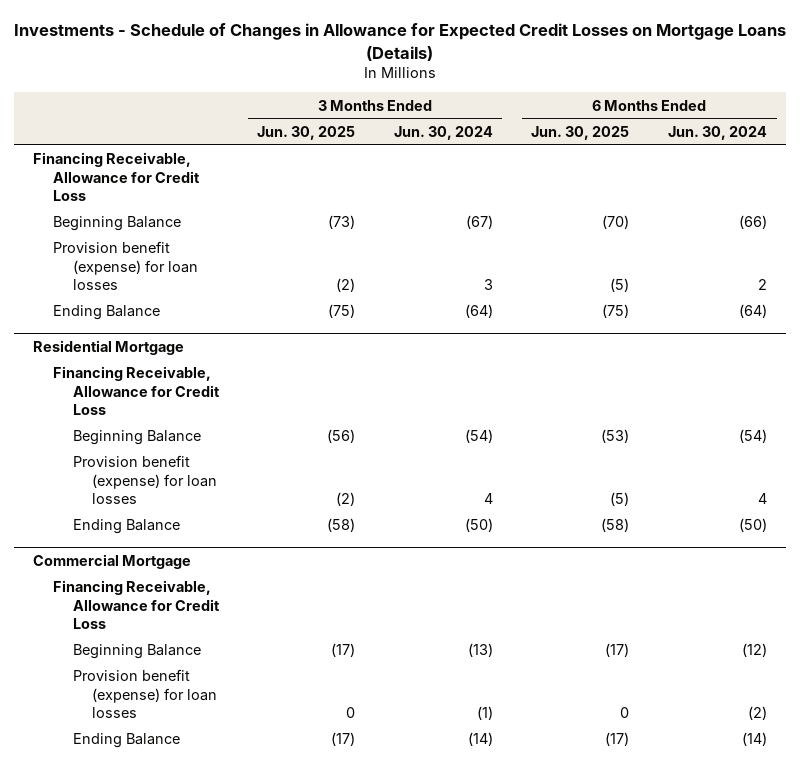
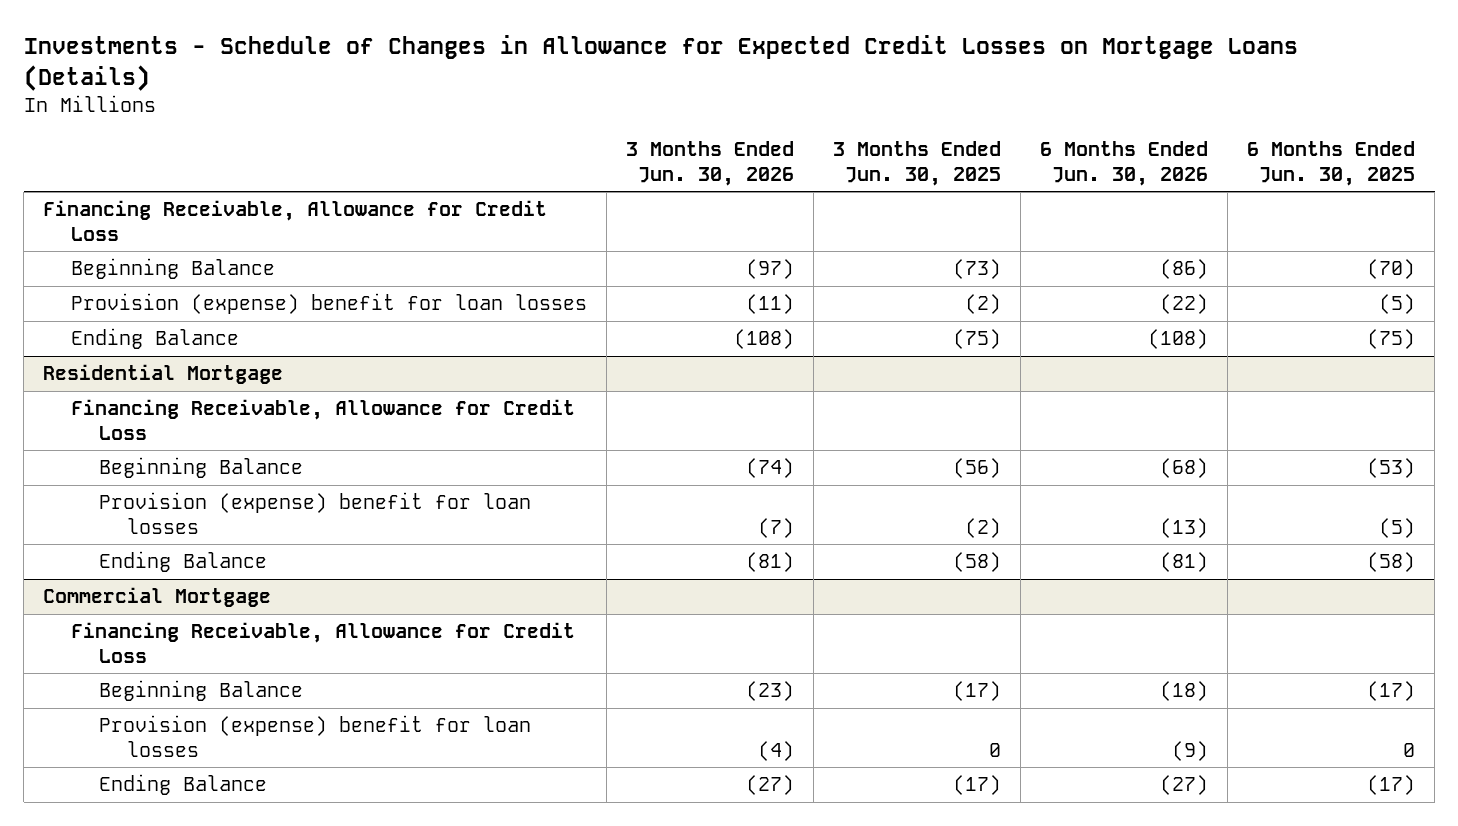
[393,125,493,140] Jun. 30, 2024 -> none
[667,125,767,140] Jun. 30, 2024 -> none
none -> [626,141,795,186] 3 Months Ended Jun. 30, 2026
none -> [1040,141,1209,186] 6 Months Ended Jun. 30, 2026
[53,241,198,291] Provision benefit (expense) for loan losses -> [70,293,587,315] Provision (expense) benefit for loan losses
[72,455,218,505] Provision benefit (expense) for loan losses -> [98,492,531,534] Provision (expense) benefit for loan losses
[72,669,218,719] Provision benefit (expense) for loan losses -> [98,715,531,757] Provision (expense) benefit for loan losses

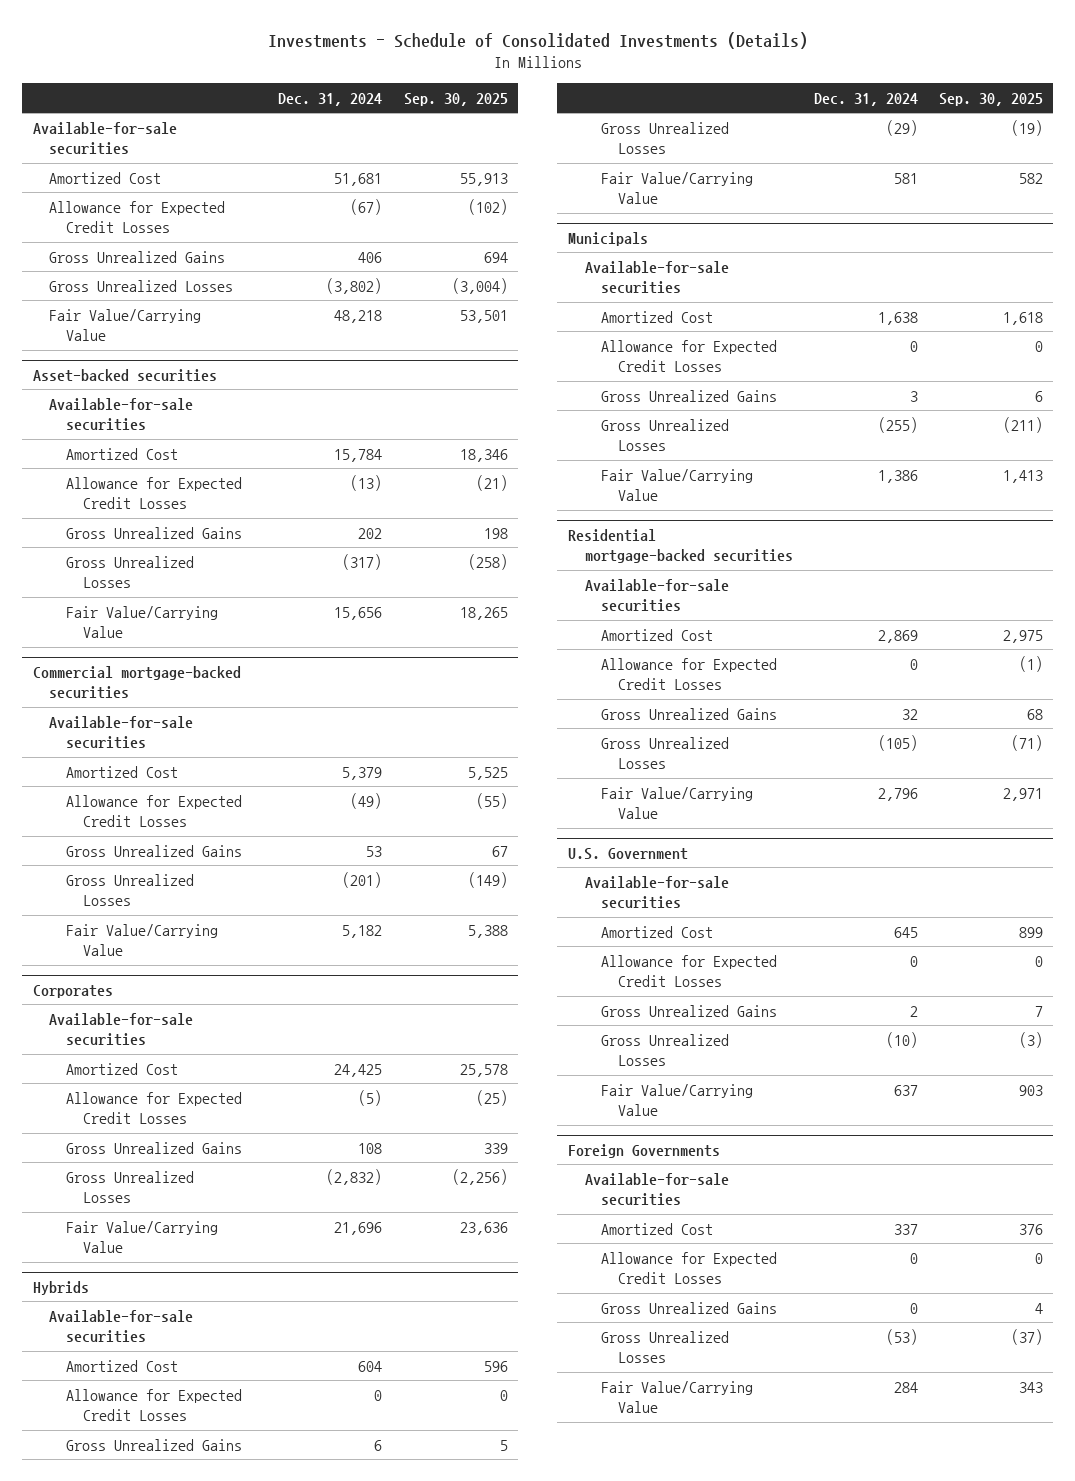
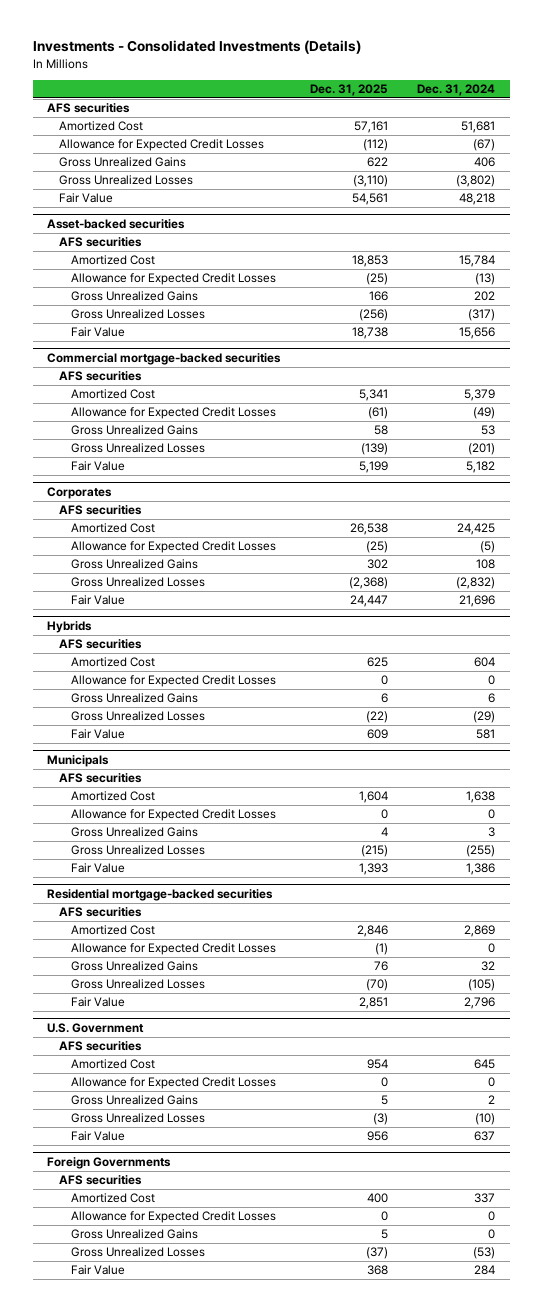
[267,32,808,50] Investments - Schedule of Consolidated Investments (Details) -> [32,40,361,55] Investments - Consolidated Investments (Details)
[403,92,508,106] Sep. 30, 2025 -> none
none -> [309,83,388,96] Dec. 31, 2025
[32,121,177,155] Available-for-sale securities -> [47,103,131,114] AFS securities
[49,308,202,341] Fair Value/Carrying Value -> [58,193,113,204] Fair Value
[49,397,194,431] Available-for-sale securities -> [58,237,142,248] AFS securities
[66,605,219,638] Fair Value/Carrying Value -> [70,327,125,338] Fair Value
[49,715,194,749] Available-for-sale securities -> [58,371,142,382] AFS securities
[66,923,219,956] Fair Value/Carrying Value -> [70,461,125,472] Fair Value
[49,1012,194,1046] Available-for-sale securities -> [58,505,142,516] AFS securities
[66,1220,219,1253] Fair Value/Carrying Value -> [70,595,125,606] Fair Value
[49,1309,194,1343] Available-for-sale securities -> [58,639,142,650] AFS securities
[601,171,754,204] Fair Value/Carrying Value -> [70,729,125,740] Fair Value
[584,260,729,294] Available-for-sale securities -> [58,773,142,784] AFS securities
[601,468,754,501] Fair Value/Carrying Value -> [70,863,125,874] Fair Value
[584,578,729,612] Available-for-sale securities -> [58,907,142,918] AFS securities
[601,786,754,819] Fair Value/Carrying Value -> [70,997,125,1008] Fair Value
[584,875,729,909] Available-for-sale securities -> [58,1041,142,1052] AFS securities
[601,1083,754,1116] Fair Value/Carrying Value -> [70,1131,125,1142] Fair Value
[584,1172,729,1206] Available-for-sale securities -> [58,1175,142,1186] AFS securities
[601,1380,754,1413] Fair Value/Carrying Value -> [70,1265,125,1276] Fair Value

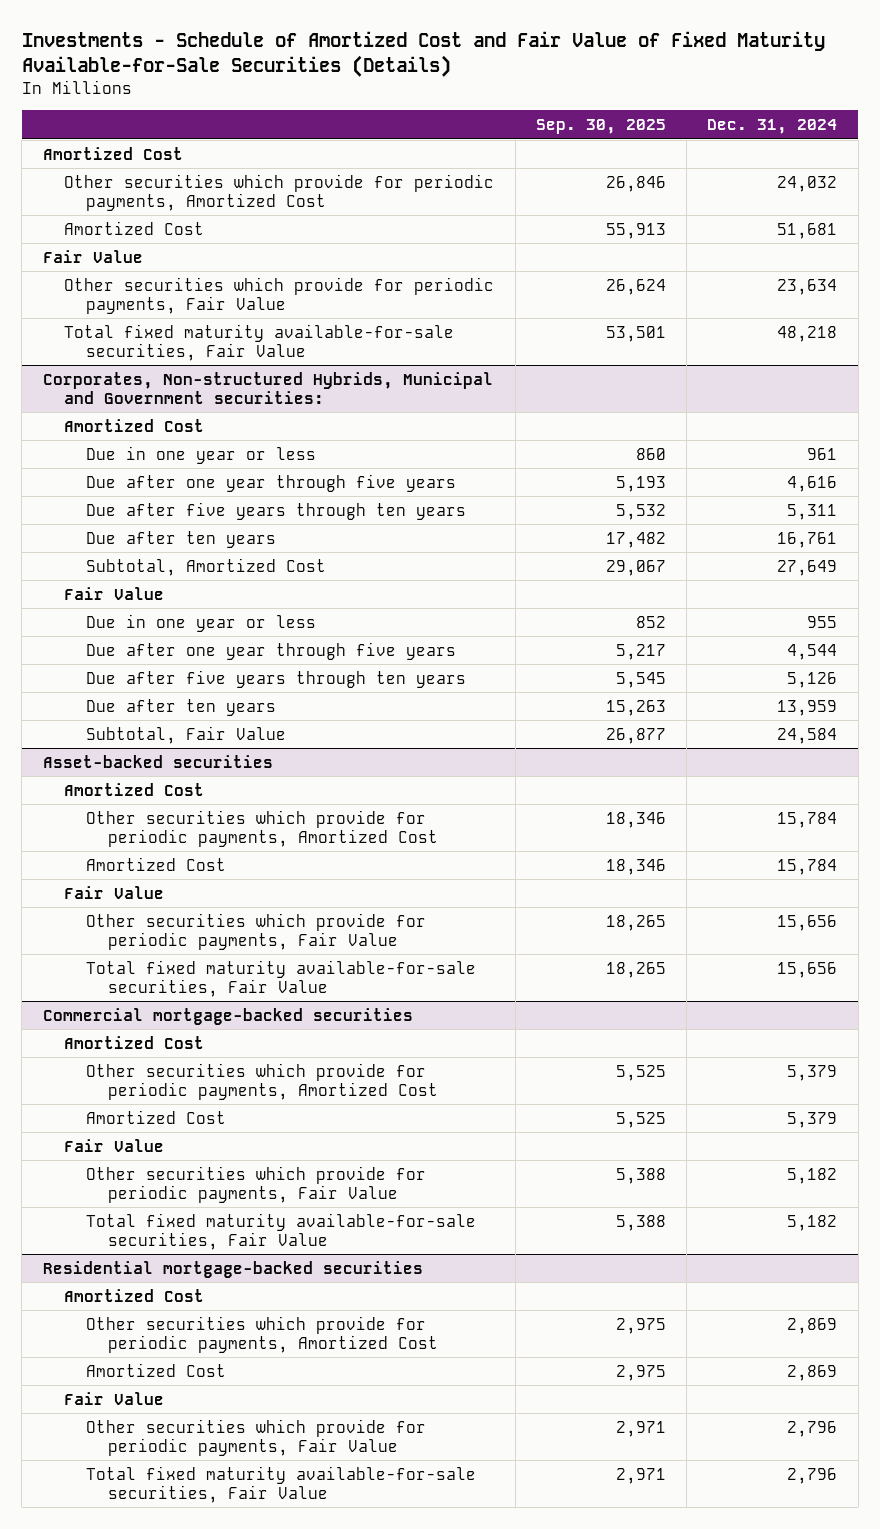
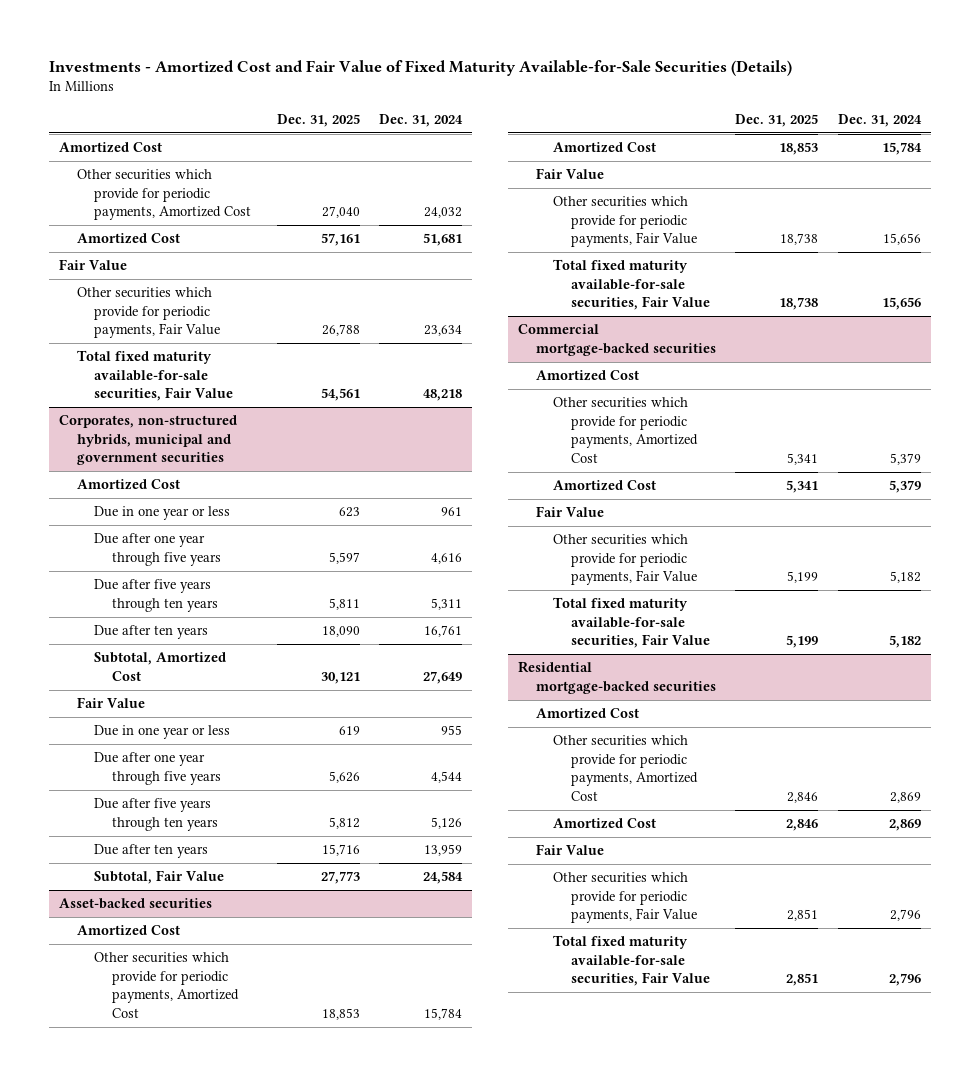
[21,30,825,78] Investments - Schedule of Amortized Cost and Fair Value of Fixed Maturity Available-for-Sale Securities (Details) -> [49,59,793,76] Investments - Amortized Cost and Fair Value of Fixed Maturity Available-for-Sale Securities (Details)
[535,119,666,135] Sep. 30, 2025 -> none
none -> [276,113,360,127] Dec. 31, 2025
[42,371,493,404] Corporates, Non-structured Hybrids, Municipal and Government securities: -> [59,415,238,466] Corporates, non-structured hybrids, municipal and government securities

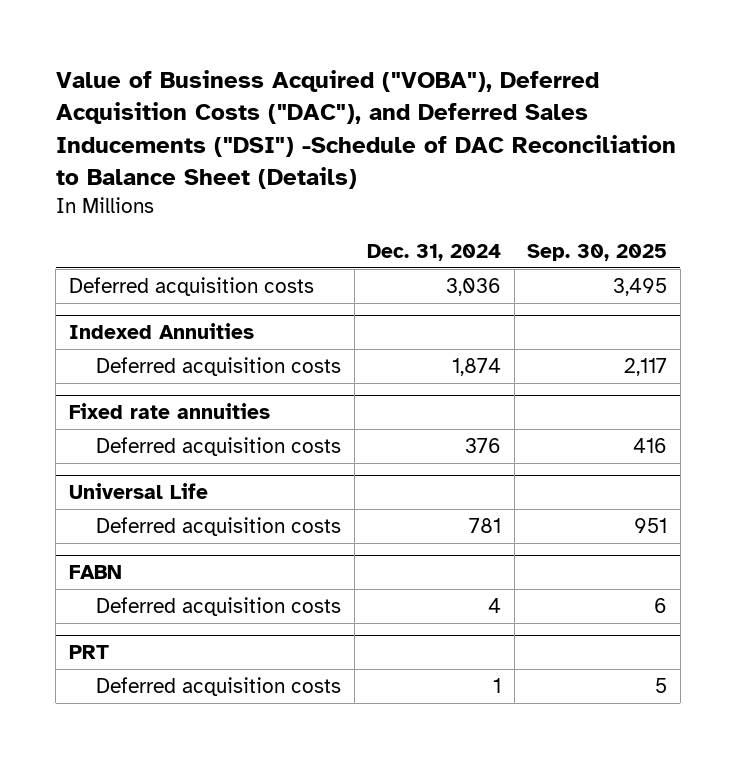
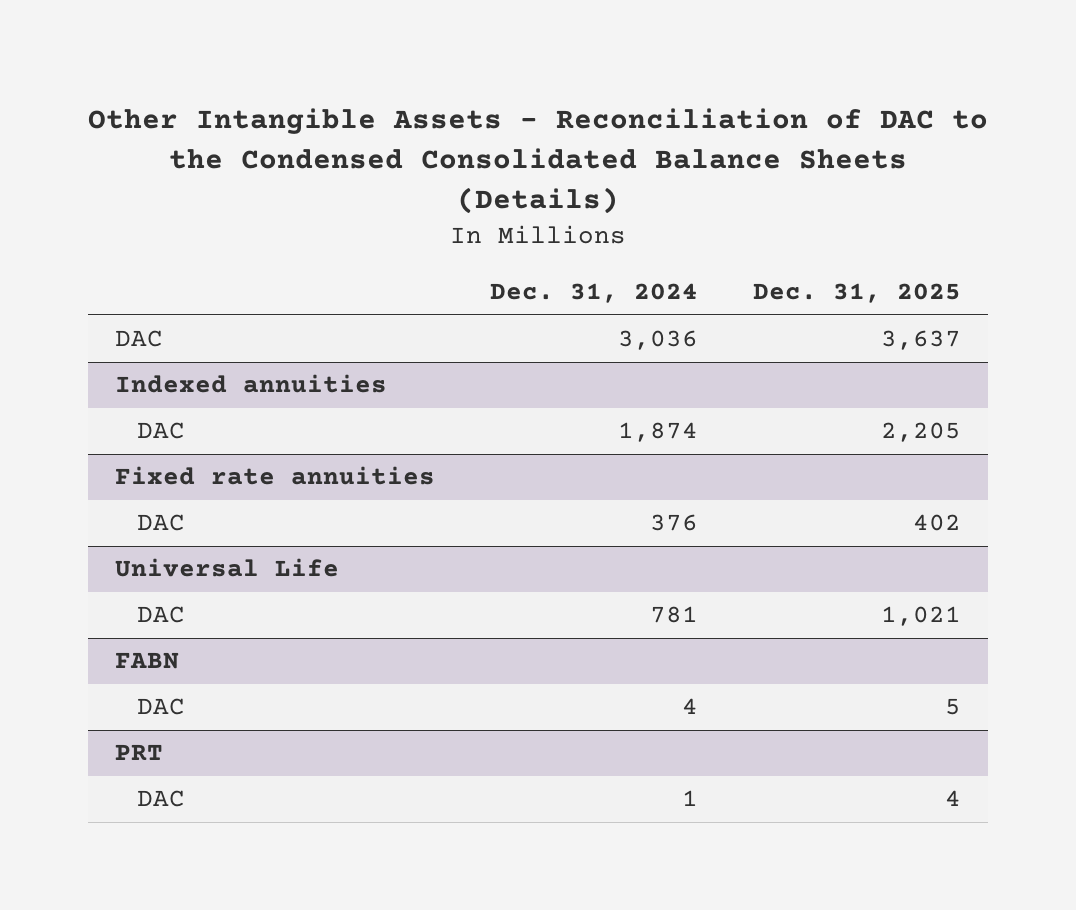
[55,70,676,189] Value of Business Acquired ("VOBA"), Deferred Acquisition Costs ("DAC"), and Deferred Sales Inducements ("DSI") -Schedule of DAC Reconciliation to Balance Sheet (Details) -> [87,107,988,214] Other Intangible Assets - Reconciliation of DAC to the Condensed Consolidated Balance Sheets (Details)
[527,243,668,261] Sep. 30, 2025 -> none
none -> [752,283,961,304] Dec. 31, 2025
[68,276,314,296] Deferred acquisition costs -> [114,330,163,348] DAC
[68,323,254,340] Indexed Annuities -> [114,374,387,394] Indexed annuities
[96,356,342,376] Deferred acquisition costs -> [136,422,185,440] DAC
[96,436,342,456] Deferred acquisition costs -> [136,514,185,532] DAC
[96,516,342,536] Deferred acquisition costs -> [136,606,185,624] DAC
[96,596,342,616] Deferred acquisition costs -> [136,698,185,716] DAC
[96,676,342,696] Deferred acquisition costs -> [136,790,185,808] DAC

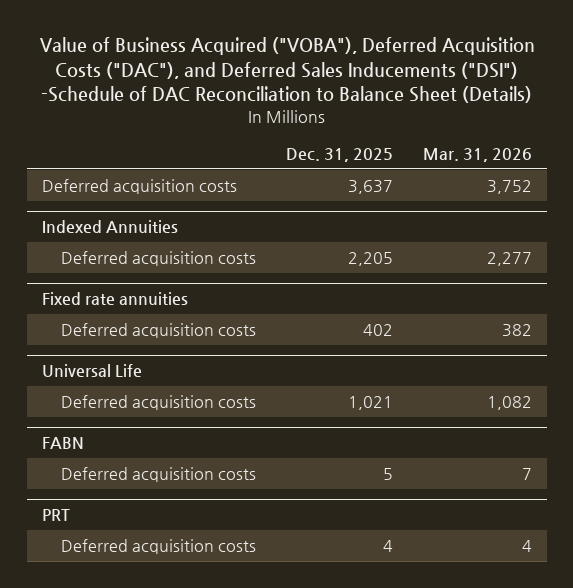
[87,107,988,214] Other Intangible Assets - Reconciliation of DAC to the Condensed Consolidated Balance Sheets (Details) -> [39,37,535,104] Value of Business Acquired ("VOBA"), Deferred Acquisition Costs ("DAC"), and Deferred Sales Inducements ("DSI") -Schedule of DAC Reconciliation to Balance Sheet (Details)
[489,283,698,304] Dec. 31, 2024 -> none
none -> [422,147,532,162] Mar. 31, 2026
[114,330,163,348] DAC -> [41,179,237,195] Deferred acquisition costs
[114,374,387,394] Indexed annuities -> [41,220,178,234] Indexed Annuities
[136,422,185,440] DAC -> [60,251,256,267] Deferred acquisition costs
[136,514,185,532] DAC -> [60,323,256,339] Deferred acquisition costs
[136,606,185,624] DAC -> [60,395,256,411] Deferred acquisition costs
[136,698,185,716] DAC -> [60,467,256,483] Deferred acquisition costs
[136,790,185,808] DAC -> [60,539,256,555] Deferred acquisition costs

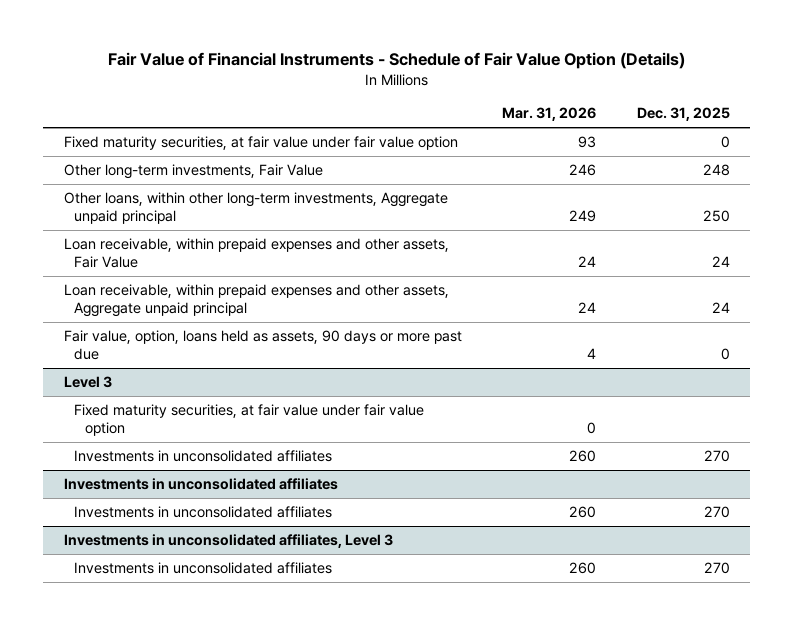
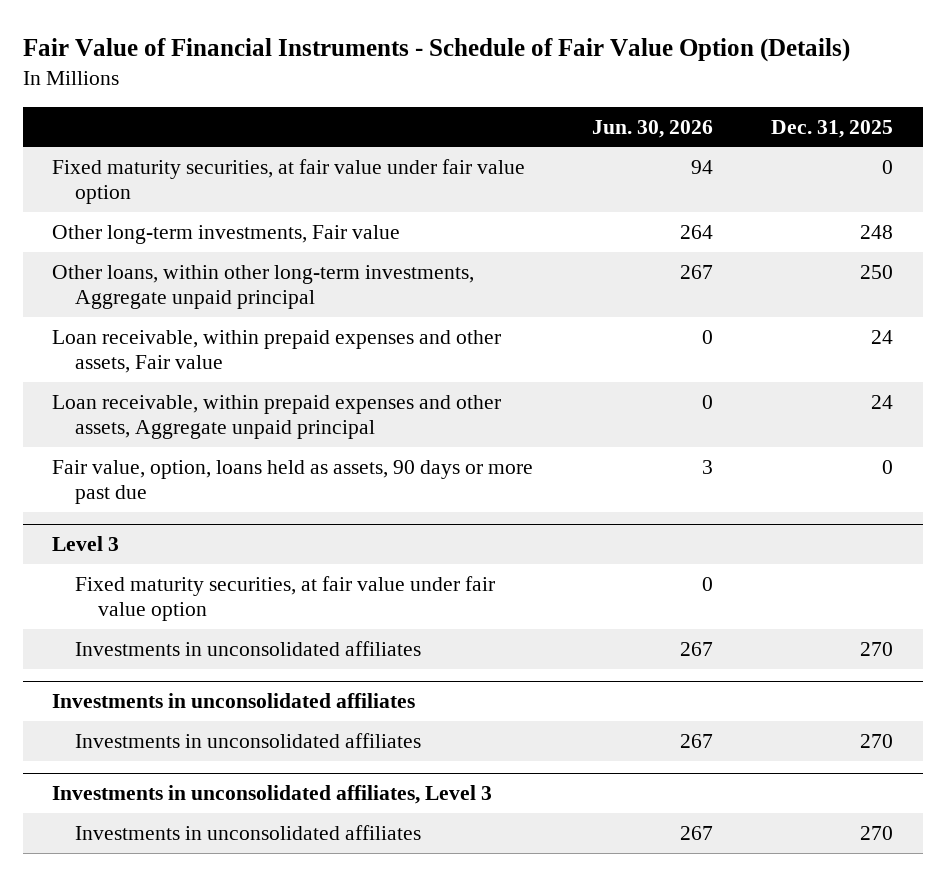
[502,107,597,122] Mar. 31, 2026 -> none
none -> [591,119,713,138] Jun. 30, 2026
[63,164,323,180] Other long-term investments, Fair Value -> [51,224,400,244] Other long-term investments, Fair value
[63,238,449,269] Loan receivable, within prepaid expenses and other assets, Fair Value -> [51,329,501,373] Loan receivable, within prepaid expenses and other assets, Fair value

